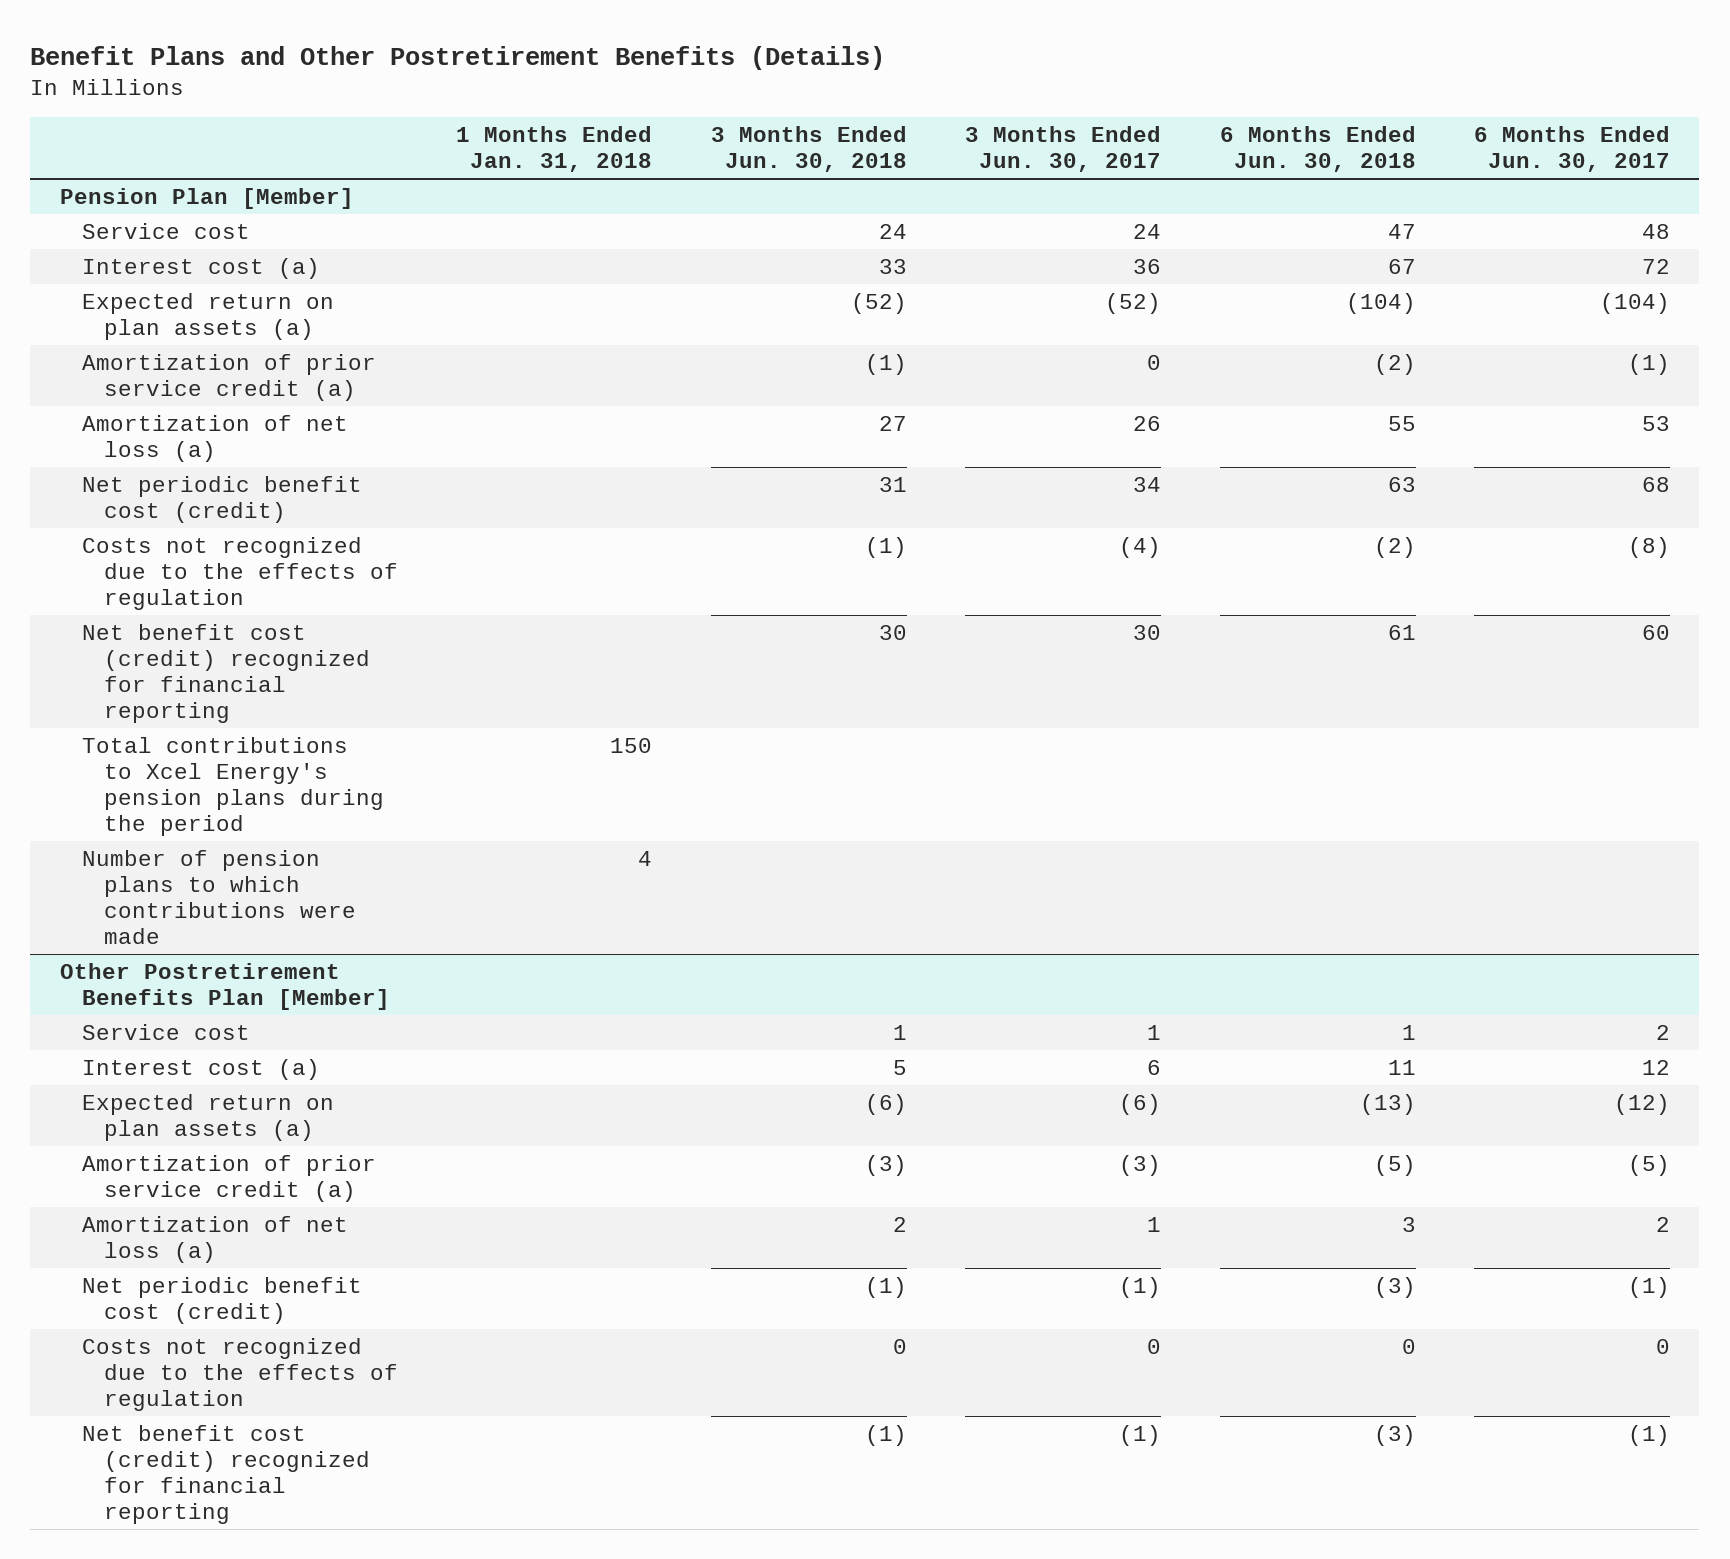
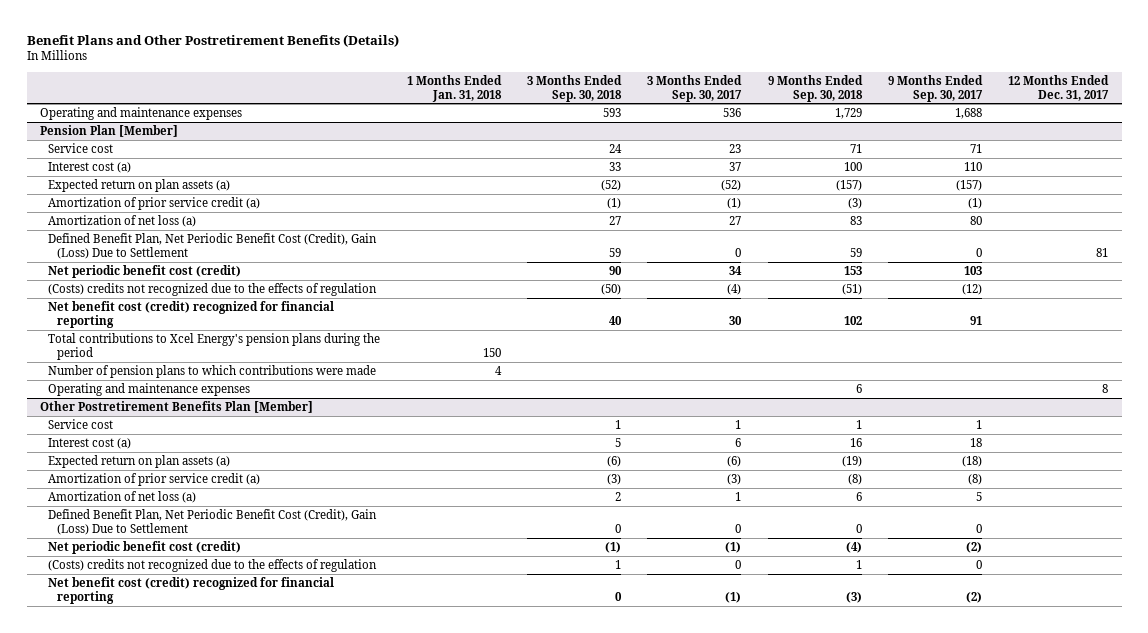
[710,126,907,173] 3 Months Ended Jun. 30, 2018 -> none
[965,126,1162,173] 3 Months Ended Jun. 30, 2017 -> none
[1219,126,1416,173] 6 Months Ended Jun. 30, 2018 -> none
[1474,126,1671,173] 6 Months Ended Jun. 30, 2017 -> none
none -> [527,74,623,102] 3 Months Ended Sep. 30, 2018
none -> [647,74,743,102] 3 Months Ended Sep. 30, 2017
none -> [767,74,863,102] 9 Months Ended Sep. 30, 2018
none -> [888,74,984,102] 9 Months Ended Sep. 30, 2017
none -> [1008,74,1110,101] 12 Months Ended Dec. 31, 2017
none -> [39,106,242,120] Operating and maintenance expenses
none -> [48,232,378,260] Defined Benefit Plan, Net Periodic Benefit Cost (Credit), Gain (Loss) Due to Settlement
[81,536,398,610] Costs not recognized due to the effects of regulation -> [48,282,378,296] (Costs) credits not recognized due to the effects of regulation
none -> [48,382,251,396] Operating and maintenance expenses
none -> [48,508,378,536] Defined Benefit Plan, Net Periodic Benefit Cost (Credit), Gain (Loss) Due to Settlement
[81,1337,398,1411] Costs not recognized due to the effects of regulation -> [48,558,378,572] (Costs) credits not recognized due to the effects of regulation

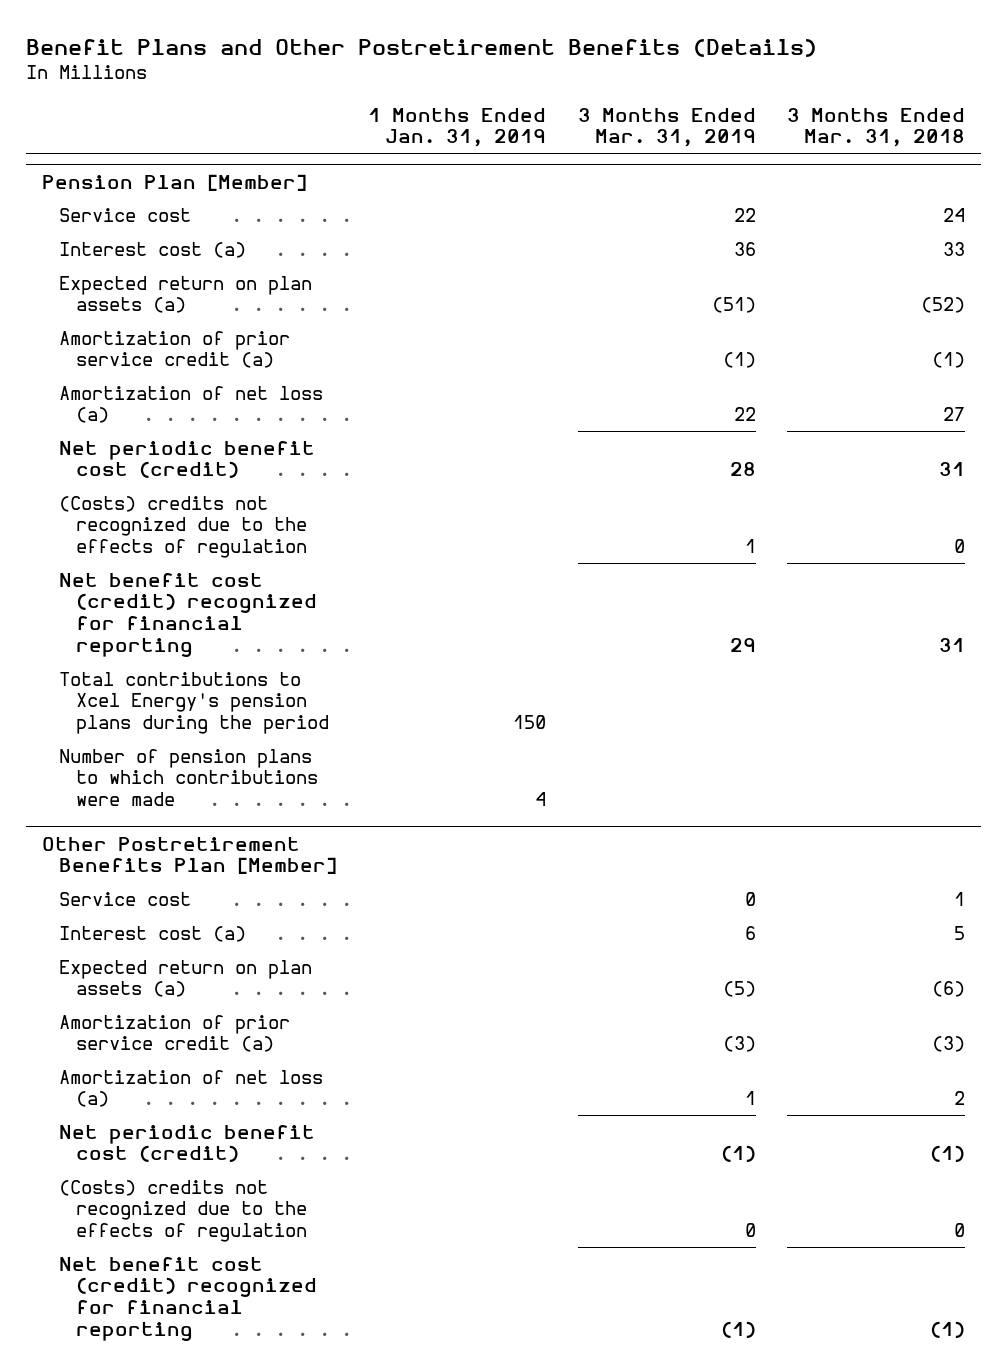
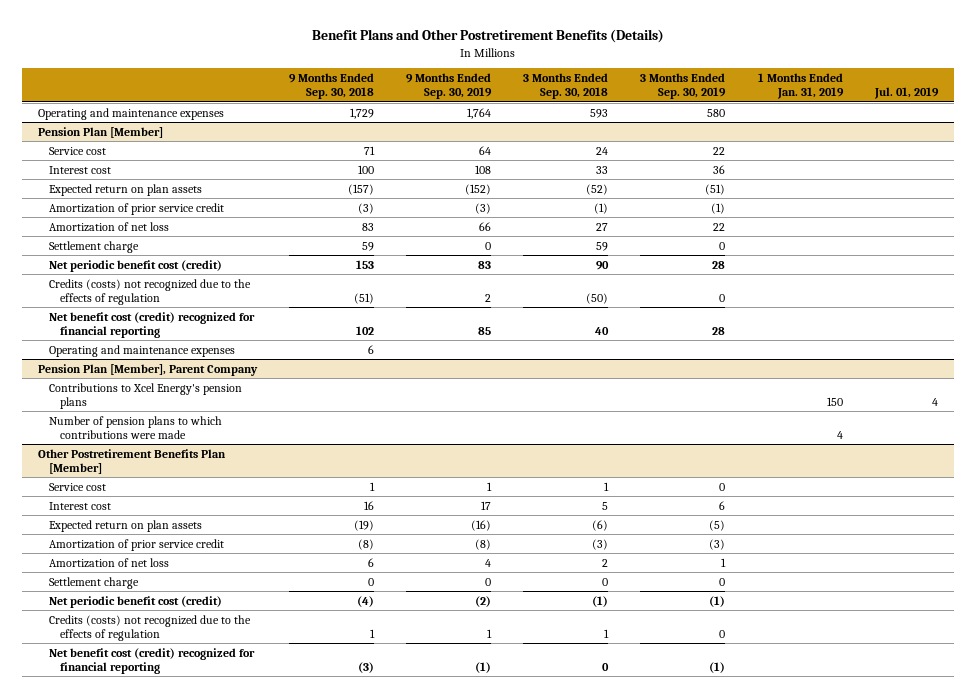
[577,107,756,148] 3 Months Ended Mar. 31, 2019 -> none
[786,107,965,148] 3 Months Ended Mar. 31, 2018 -> none
none -> [289,73,375,100] 9 Months Ended Sep. 30, 2018
none -> [406,73,493,100] 9 Months Ended Sep. 30, 2019
none -> [523,73,609,100] 3 Months Ended Sep. 30, 2018
none -> [640,73,727,100] 3 Months Ended Sep. 30, 2019
none -> [873,87,939,100] Jul. 01, 2019
none -> [37,107,224,120] Operating and maintenance expenses
[58,241,246,258] Interest cost (a) -> [49,165,112,174] Interest cost
[58,275,312,314] Expected return on plan assets (a) -> [49,183,203,196] Expected return on plan assets
[58,330,290,369] Amortization of prior service credit (a) -> [49,202,225,215] Amortization of prior service credit
[58,385,323,424] Amortization of net loss (a) -> [49,221,170,232] Amortization of net loss
none -> [49,240,140,253] Settlement charge
[58,495,307,559] (Costs) credits not recognized due to the effects of regulation -> [49,278,252,305] Credits (costs) not recognized due to the effects of regulation
[58,671,329,735] Total contributions to Xcel Energy's pension plans during the period -> none
[58,748,318,807] Number of pension plans to which contributions were made -> none
none -> [49,344,236,357] Operating and maintenance expenses
none -> [37,363,258,376] Pension Plan [Member], Parent Company
none -> [49,382,243,409] Contributions to Xcel Energy's pension plans
none -> [49,415,223,439] Number of pension plans to which contributions were made
[58,925,246,942] Interest cost (a) -> [49,501,112,510] Interest cost
[58,959,312,998] Expected return on plan assets (a) -> [49,519,203,532] Expected return on plan assets
[58,1014,290,1053] Amortization of prior service credit (a) -> [49,538,225,551] Amortization of prior service credit
[58,1069,323,1108] Amortization of net loss (a) -> [49,557,170,568] Amortization of net loss
none -> [49,576,140,589] Settlement charge
[58,1179,307,1243] (Costs) credits not recognized due to the effects of regulation -> [49,614,252,641] Credits (costs) not recognized due to the effects of regulation

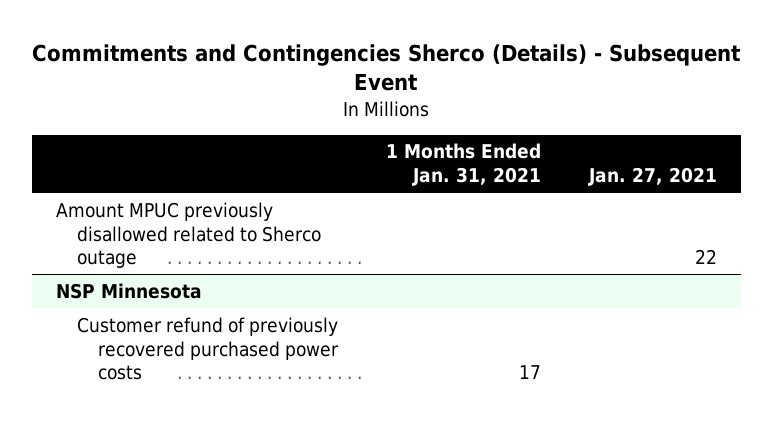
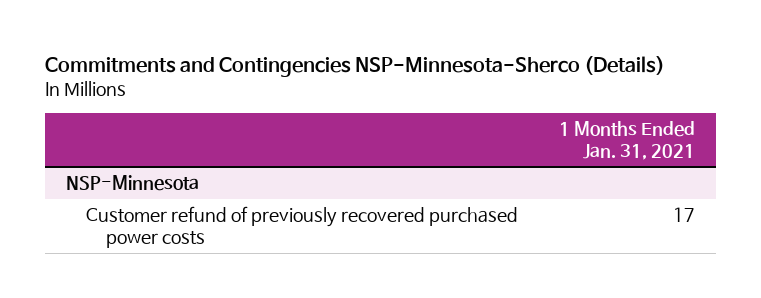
[32,44,742,92] Commitments and Contingencies Sherco (Details) - Subsequent Event -> [45,55,666,77] Commitments and Contingencies NSP-Minnesota-Sherco (Details)
[588,167,718,187] Jan. 27, 2021 -> none
[55,201,322,269] Amount MPUC previously disallowed related to Sherco outage -> none
[55,282,202,299] NSP Minnesota -> [65,175,199,192] NSP-Minnesota

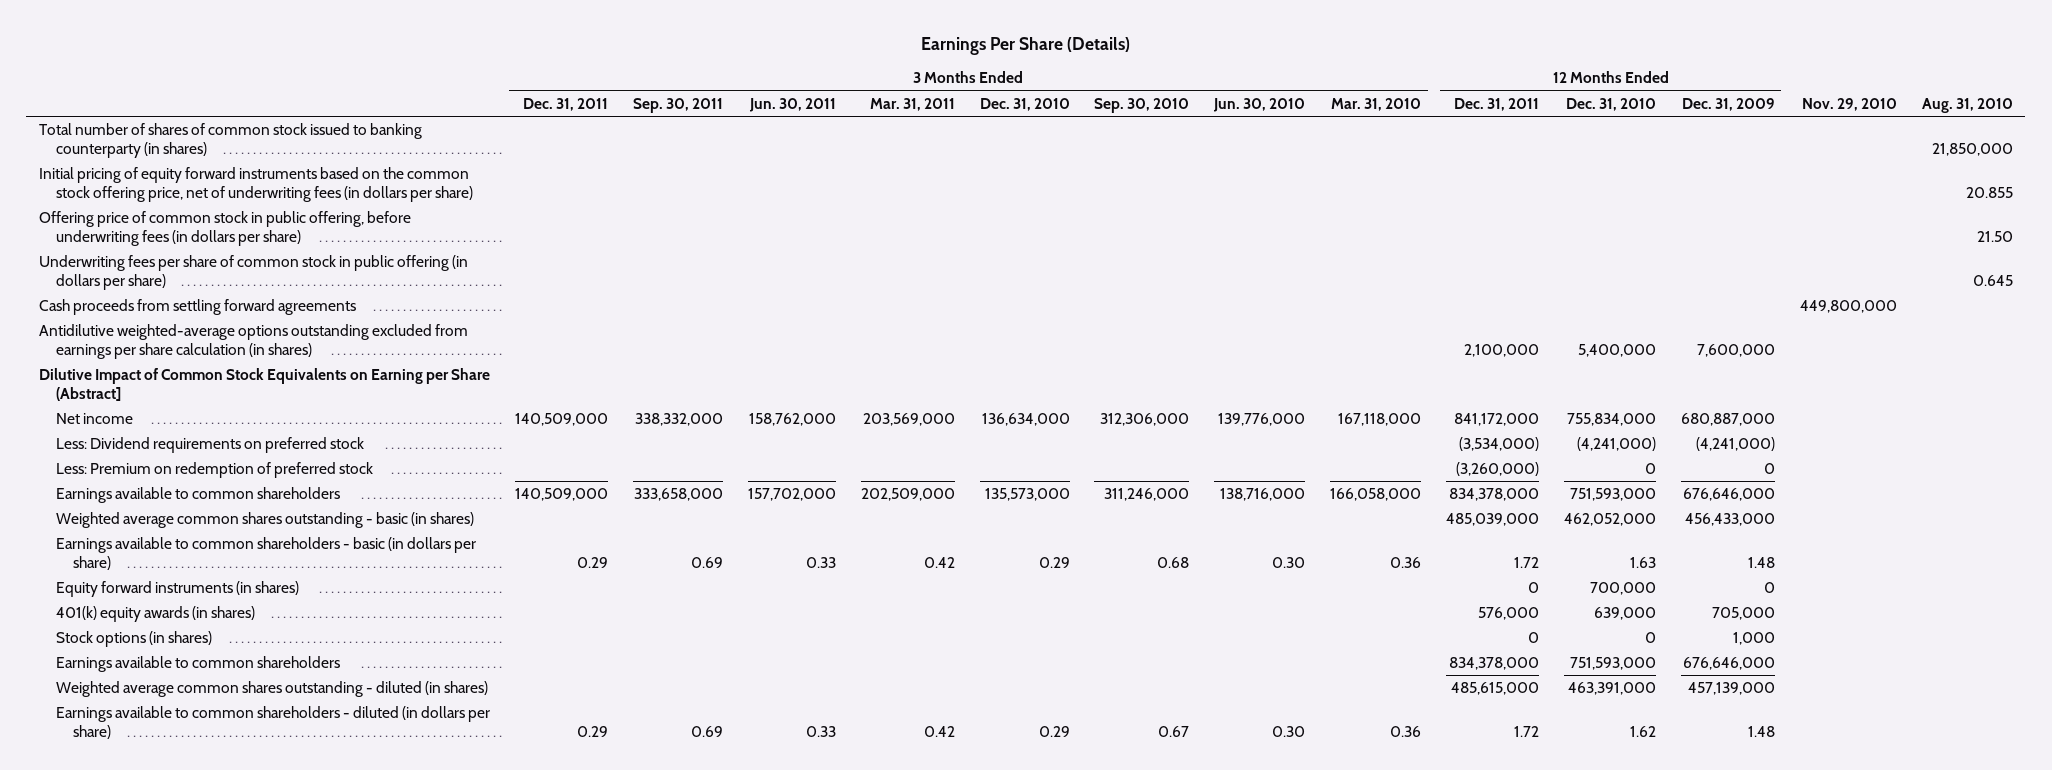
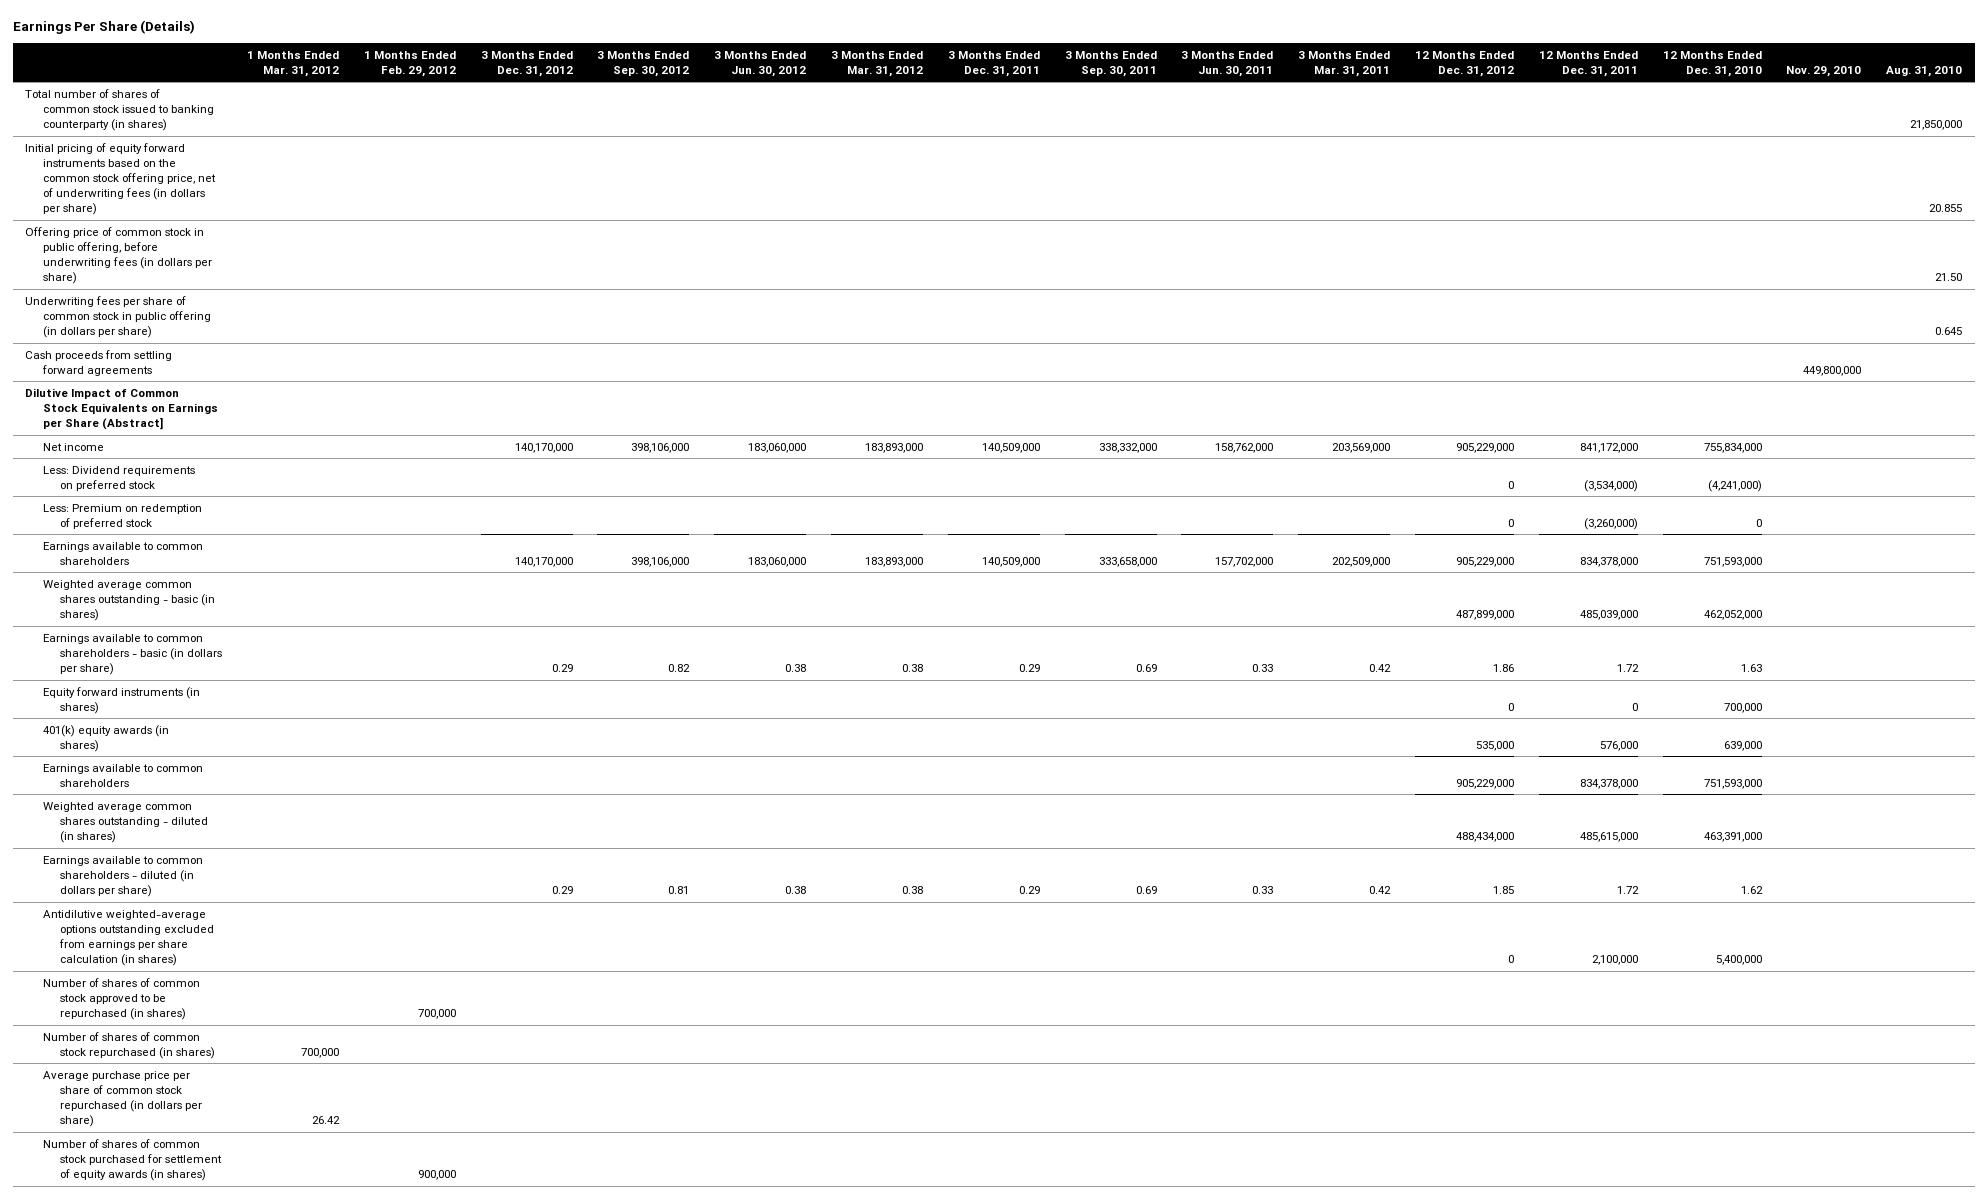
[979,97,1070,111] Dec. 31, 2010 -> none
[1094,97,1190,113] Sep. 30, 2010 -> none
[1213,97,1306,112] Jun. 30, 2010 -> none
[1331,97,1422,111] Mar. 31, 2010 -> none
[1682,97,1776,111] Dec. 31, 2009 -> none
none -> [247,50,340,77] 1 Months Ended Mar. 31, 2012
none -> [363,50,456,77] 1 Months Ended Feb. 29, 2012
none -> [480,50,573,77] 3 Months Ended Dec. 31, 2012
none -> [597,50,690,77] 3 Months Ended Sep. 30, 2012
none -> [714,50,807,77] 3 Months Ended Jun. 30, 2012
none -> [831,50,924,77] 3 Months Ended Mar. 31, 2012
none -> [1415,50,1515,77] 12 Months Ended Dec. 31, 2012
[38,368,490,401] Dilutive Impact of Common Stock Equivalents on Earning per Share (Abstract] -> [25,387,218,430] Dilutive Impact of Common Stock Equivalents on Earnings per Share (Abstract]
[55,631,212,648] Stock options (in shares) -> none
[38,324,468,359] Antidilutive weighted-average options outstanding excluded from earnings per share calculation (in shares) -> [42,909,215,967] Antidilutive weighted-average options outstanding excluded from earnings per share calculation (in shares)
none -> [42,977,200,1020] Number of shares of common stock approved to be repurchased (in shares)
none -> [42,1031,216,1059] Number of shares of common stock repurchased (in shares)
none -> [42,1070,203,1128] Average purchase price per share of common stock repurchased (in dollars per share)
none -> [42,1138,223,1181] Number of shares of common stock purchased for settlement of equity awards (in shares)

